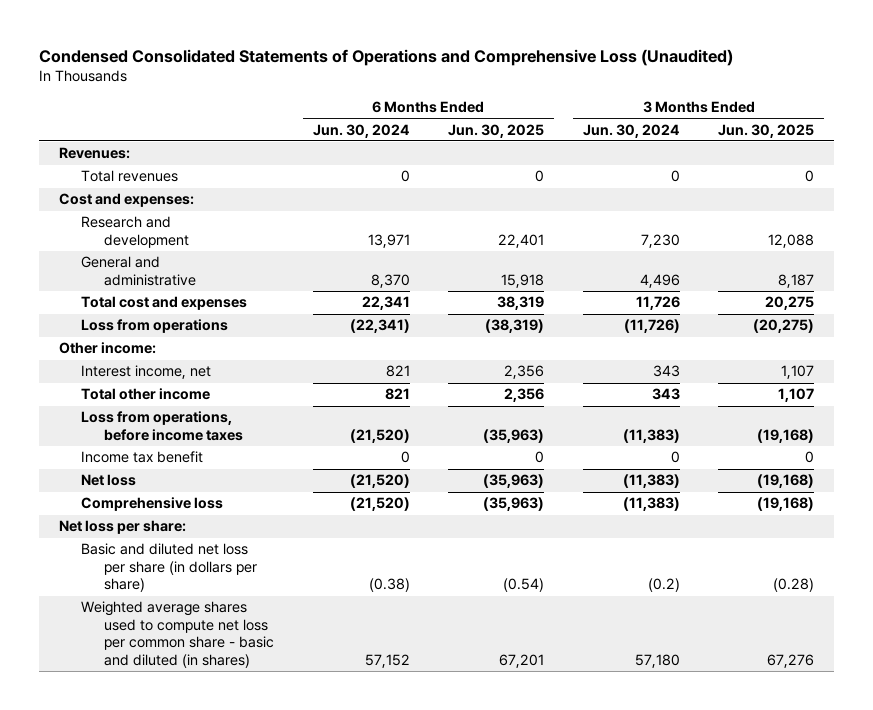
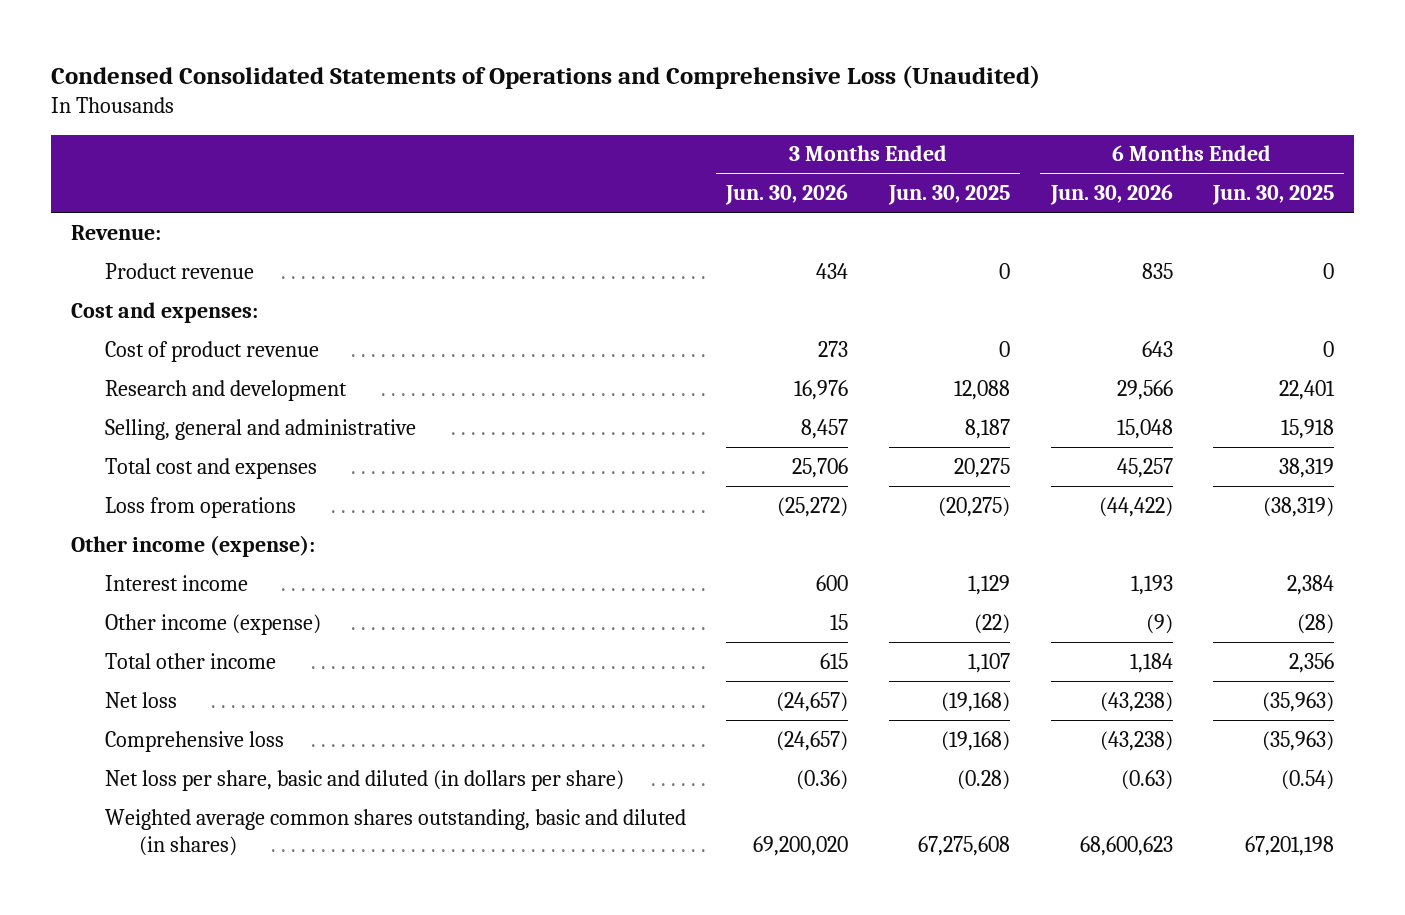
[312,123,410,138] Jun. 30, 2024 -> none
[582,123,680,138] Jun. 30, 2024 -> none
none -> [725,184,849,206] Jun. 30, 2026
none -> [1049,184,1173,206] Jun. 30, 2026
[58,147,130,160] Revenues: -> [70,224,161,240] Revenue:
[81,170,179,183] Total revenues -> [104,262,254,279] Product revenue
none -> [104,340,319,362] Cost of product revenue
[81,256,197,286] General and administrative -> [104,418,416,440] Selling, general and administrative
[58,342,156,355] Other income: -> [70,534,315,557] Other income (expense):
[81,365,212,380] Interest income, net -> [104,574,248,591] Interest income
[504,365,545,380] 2,356 -> [1287,574,1335,595] 2,384
[781,365,815,380] 1,107 -> [967,574,1010,595] 1,129
none -> [104,613,321,635] Other income (expense)
[81,411,244,441] Loss from operations, before income taxes -> none
[81,451,204,464] Income tax benefit -> none
[58,520,186,535] Net loss per share: -> none
[81,543,258,593] Basic and diluted net loss per share (in dollars per share) -> [104,769,624,791] Net loss per share, basic and diluted (in dollars per share)
[81,601,275,668] Weighted average shares used to compute net loss per common share - basic and diluted (in shares) -> [104,808,686,856] Weighted average common shares outstanding, basic and diluted (in shares)
[499,653,545,668] 67,201 -> [1245,835,1335,856] 67,201,198
[767,653,815,668] 67,276 -> [917,835,1010,856] 67,275,608

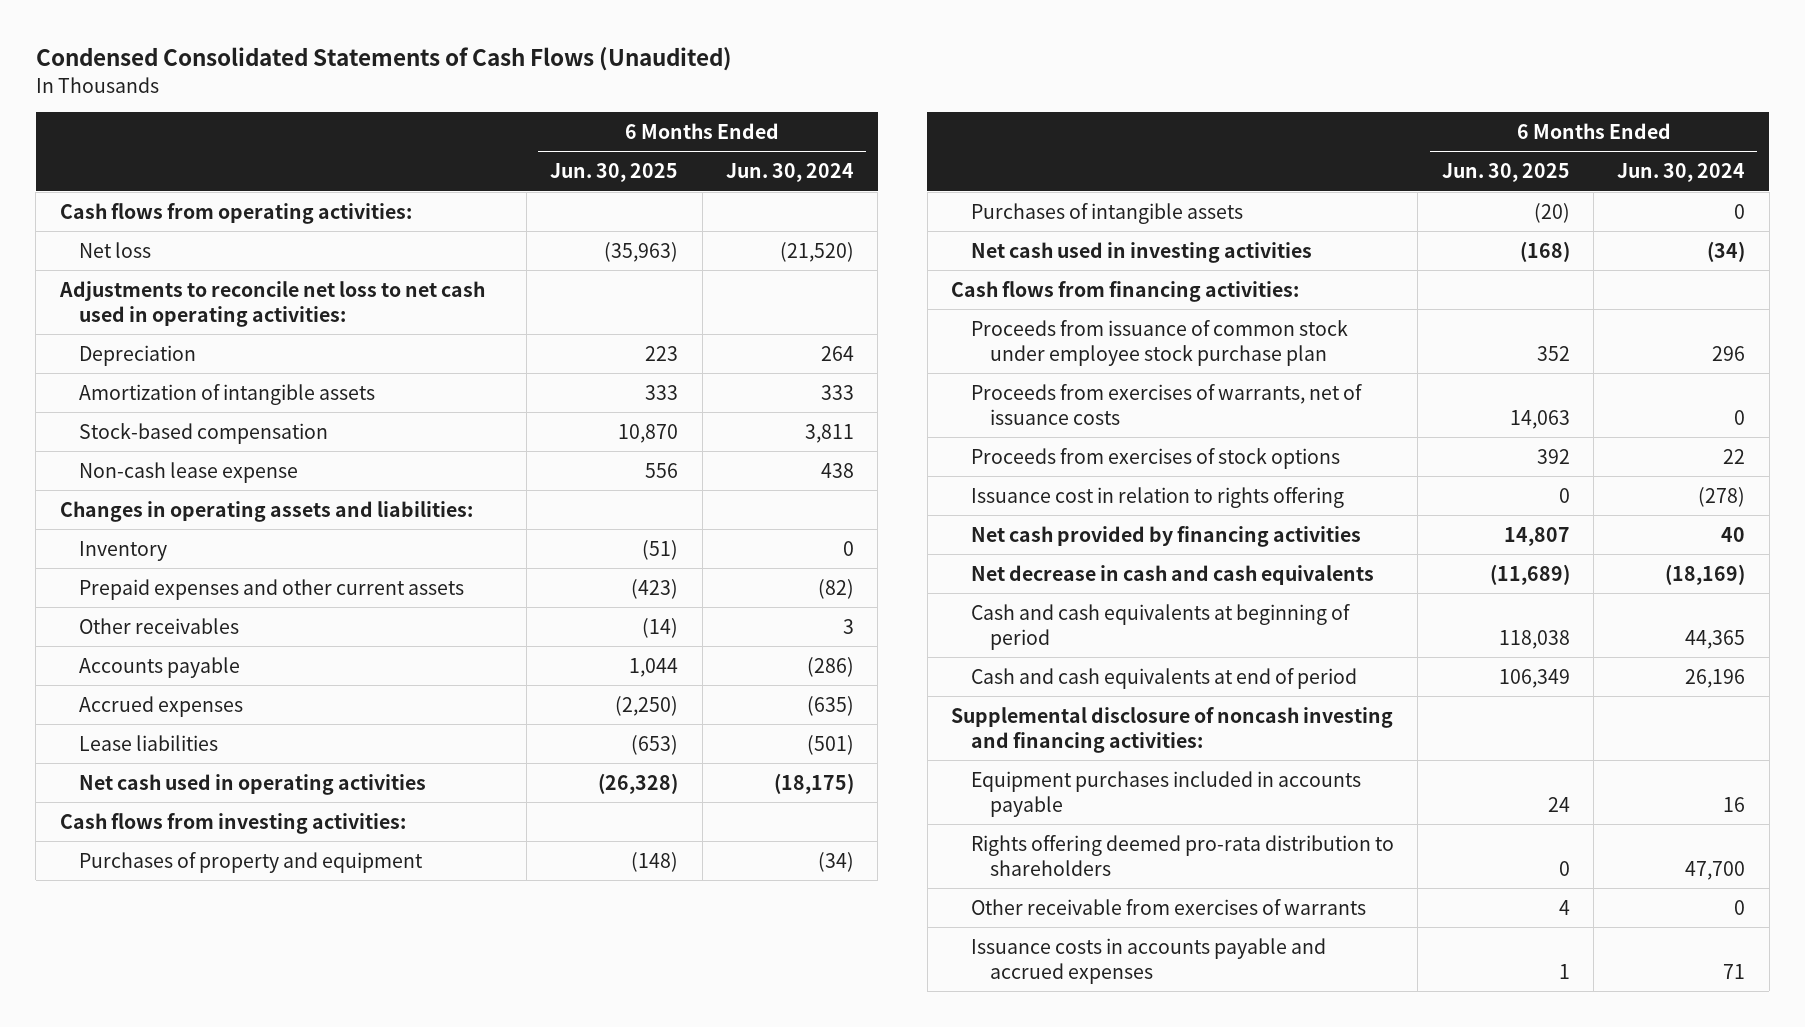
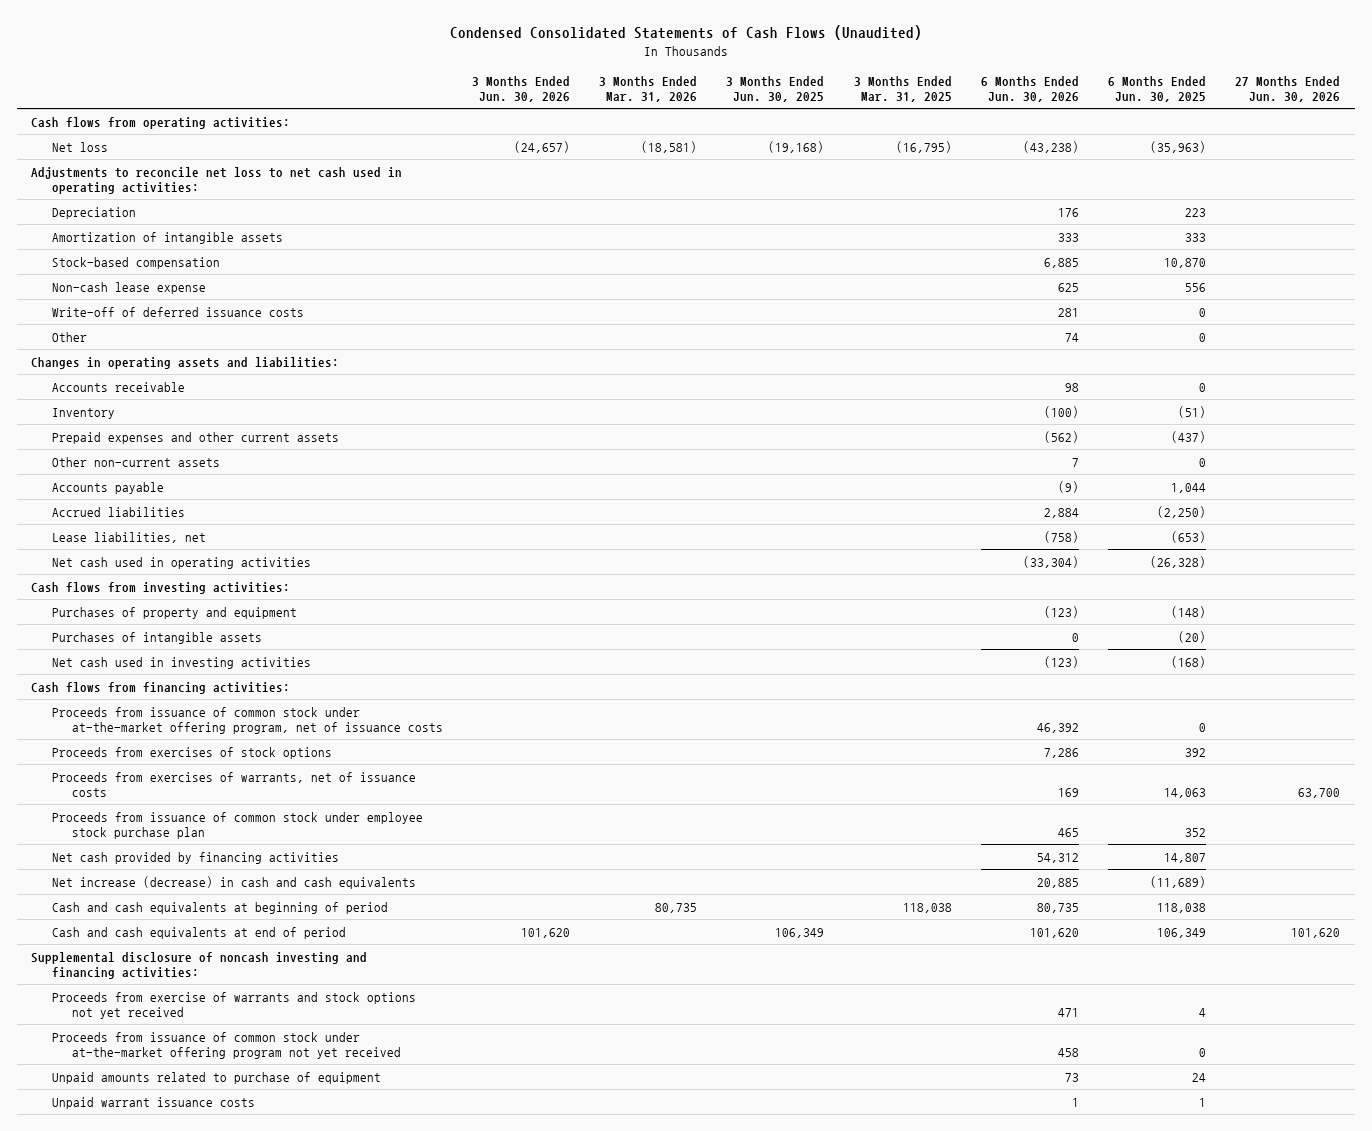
[726,163,855,183] Jun. 30, 2024 -> none
none -> [472,75,571,103] 3 Months Ended Jun. 30, 2026
none -> [599,75,698,103] 3 Months Ended Mar. 31, 2026
none -> [726,75,825,103] 3 Months Ended Jun. 30, 2025
none -> [853,75,952,103] 3 Months Ended Mar. 31, 2025
none -> [980,75,1079,103] 6 Months Ended Jun. 30, 2026
none -> [1235,75,1341,103] 27 Months Ended Jun. 30, 2026
none -> [51,306,304,317] Write-off of deferred issuance costs
none -> [51,331,87,342] Other
none -> [51,381,185,392] Accounts receivable
[79,617,240,634] Other receivables -> none
[631,578,679,599] (423) -> [1170,430,1206,443] (437)
none -> [51,456,220,467] Other non-current assets
[79,695,244,717] Accrued expenses -> [51,506,185,517] Accrued liabilities
[79,734,219,751] Lease liabilities -> [51,531,206,543] Lease liabilities, net
none -> [51,706,443,735] Proceeds from issuance of common stock under at-the-market offering program, net of issuance costs
[970,486,1344,508] Issuance cost in relation to rights offering -> none
[970,383,1362,425] Proceeds from exercises of warrants, net of issuance costs -> [51,771,416,798] Proceeds from exercises of warrants, net of issuance costs
[970,319,1348,366] Proceeds from issuance of common stock under employee stock purchase plan -> [51,811,423,840] Proceeds from issuance of common stock under employee stock purchase plan
[970,564,1374,585] Net decrease in cash and cash equivalents -> [51,875,416,889] Net increase (decrease) in cash and cash equivalents
[970,834,1394,876] Rights offering deemed pro-rata distribution to shareholders -> none
[970,898,1366,915] Other receivable from exercises of warrants -> none
[970,937,1326,984] Issuance costs in accounts payable and accrued expenses -> none
none -> [51,991,416,1020] Proceeds from exercise of warrants and stock options not yet received
none -> [51,1031,401,1060] Proceeds from issuance of common stock under at-the-market offering program not yet received
[970,770,1361,817] Equipment purchases included in accounts payable -> [51,1071,381,1084] Unpaid amounts related to purchase of equipment
none -> [51,1096,255,1109] Unpaid warrant issuance costs

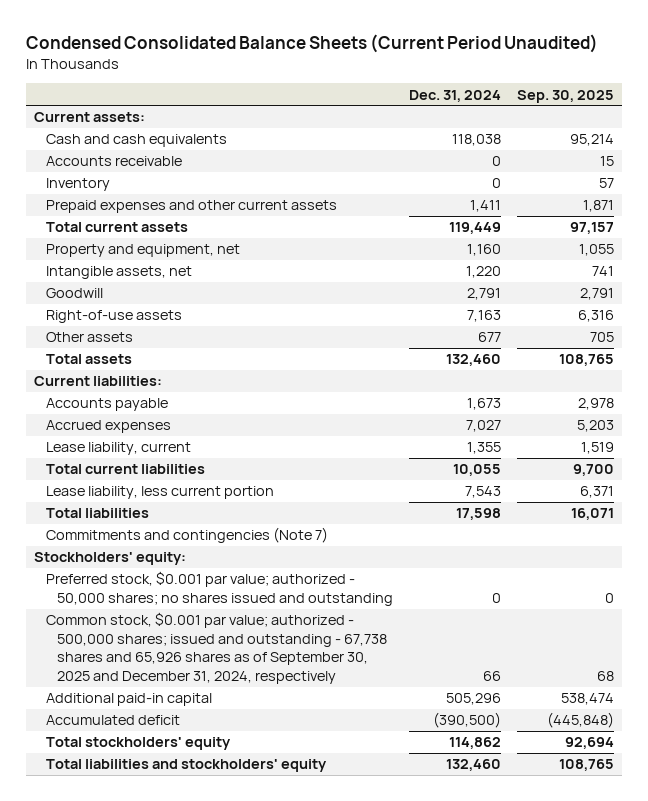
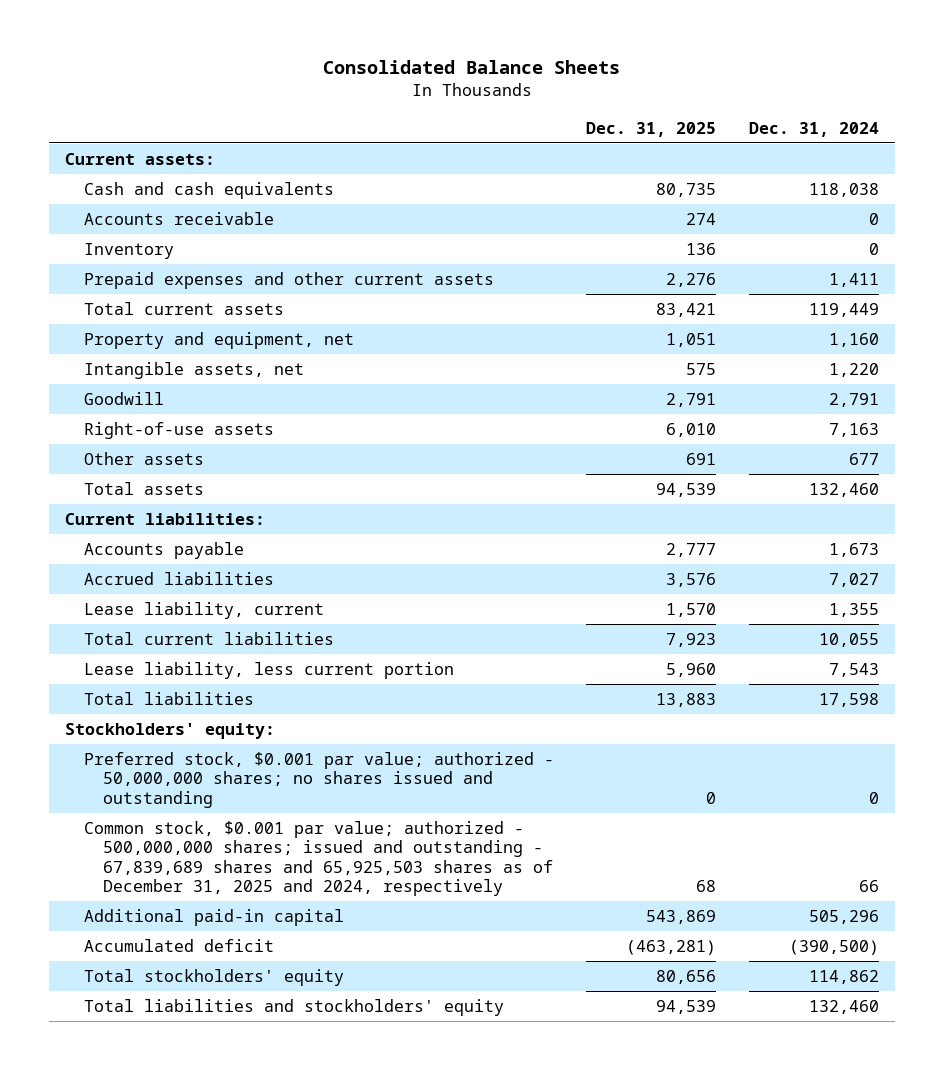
[26,33,599,53] Condensed Consolidated Balance Sheets (Current Period Unaudited) -> [323,60,621,75] Consolidated Balance Sheets
[516,89,614,103] Sep. 30, 2025 -> none
none -> [586,121,717,137] Dec. 31, 2025
[45,420,171,434] Accrued expenses -> [84,571,275,585] Accrued liabilities
[45,527,328,544] Commitments and contingencies (Note 7) -> none
[45,571,394,606] Preferred stock, $0.001 par value; authorized - 50,000 shares; no shares issued and outstanding -> [84,751,555,808] Preferred stock, $0.001 par value; authorized - 50,000,000 shares; no shares issued and outstanding
[45,612,388,684] Common stock, $0.001 par value; authorized - 500,000 shares; issued and outstanding - 67,738 shares and 65,926 shares as of September 30, 2025 and December 31, 2024, respectively -> [84,820,554,897] Common stock, $0.001 par value; authorized - 500,000,000 shares; issued and outstanding - 67,839,689 shares and 65,925,503 shares as of December 31, 2025 and 2024, respectively

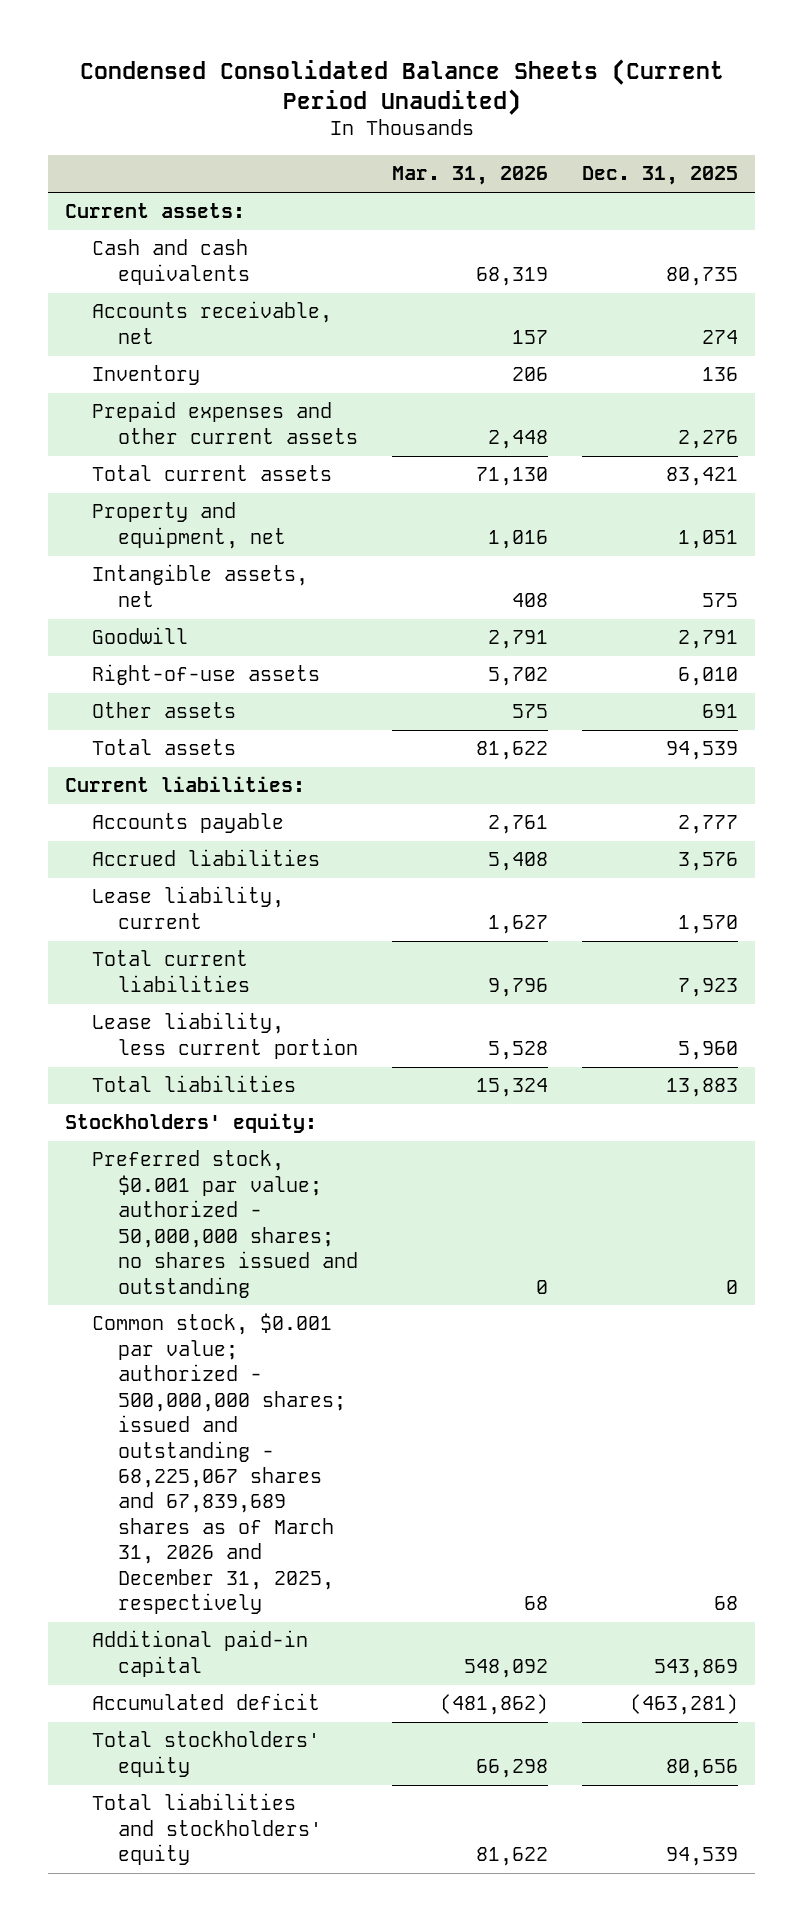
[323,60,621,75] Consolidated Balance Sheets -> [79,58,724,116] Condensed Consolidated Balance Sheets (Current Period Unaudited)
[748,121,879,137] Dec. 31, 2024 -> none
none -> [392,166,549,186] Mar. 31, 2026
[84,211,275,225] Accounts receivable -> [91,301,332,344] Accounts receivable, net
[84,820,554,897] Common stock, $0.001 par value; authorized - 500,000,000 shares; issued and outstanding - 67,839,689 shares and 65,925,503 shares as of December 31, 2025 and 2024, respectively -> [91,1313,347,1615] Common stock, $0.001 par value; authorized - 500,000,000 shares; issued and outstanding - 68,225,067 shares and 67,839,689 shares as of March 31, 2026 and December 31, 2025, respectively

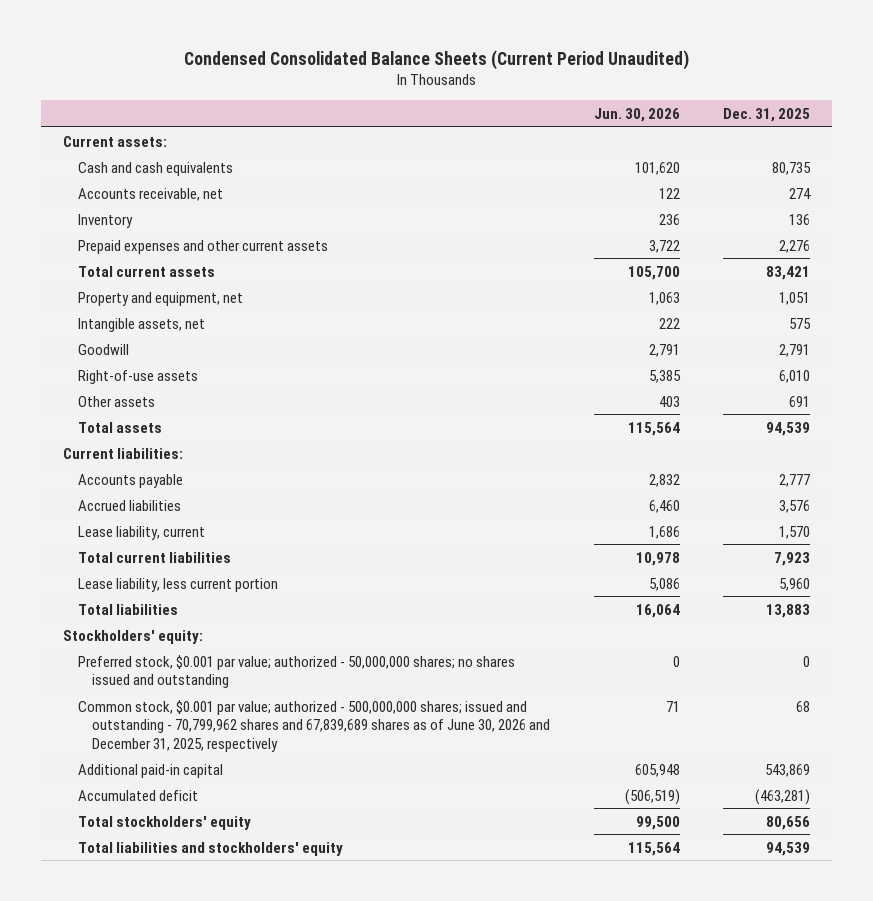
[392,166,549,186] Mar. 31, 2026 -> none
none -> [593,107,680,122] Jun. 30, 2026
[91,1313,347,1615] Common stock, $0.001 par value; authorized - 500,000,000 shares; issued and outstanding - 68,225,067 shares and 67,839,689 shares as of March 31, 2026 and December 31, 2025, respectively -> [77,699,551,752] Common stock, $0.001 par value; authorized - 500,000,000 shares; issued and outstanding - 70,799,962 shares and 67,839,689 shares as of June 30, 2026 and December 31, 2025, respectively

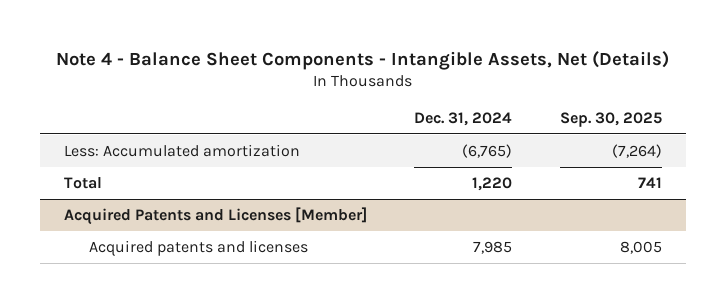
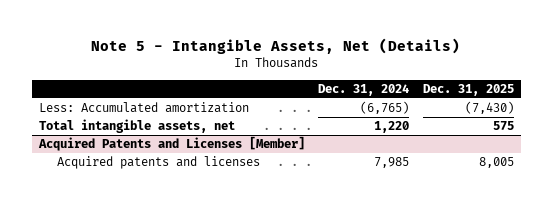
[55,50,669,70] Note 4 - Balance Sheet Components - Intangible Assets, Net (Details) -> [91,37,461,54] Note 5 - Intangible Assets, Net (Details)
[559,112,662,128] Sep. 30, 2025 -> none
none -> [422,83,514,96] Dec. 31, 2025
[63,176,102,189] Total -> [38,119,235,134] Total intangible assets, net

